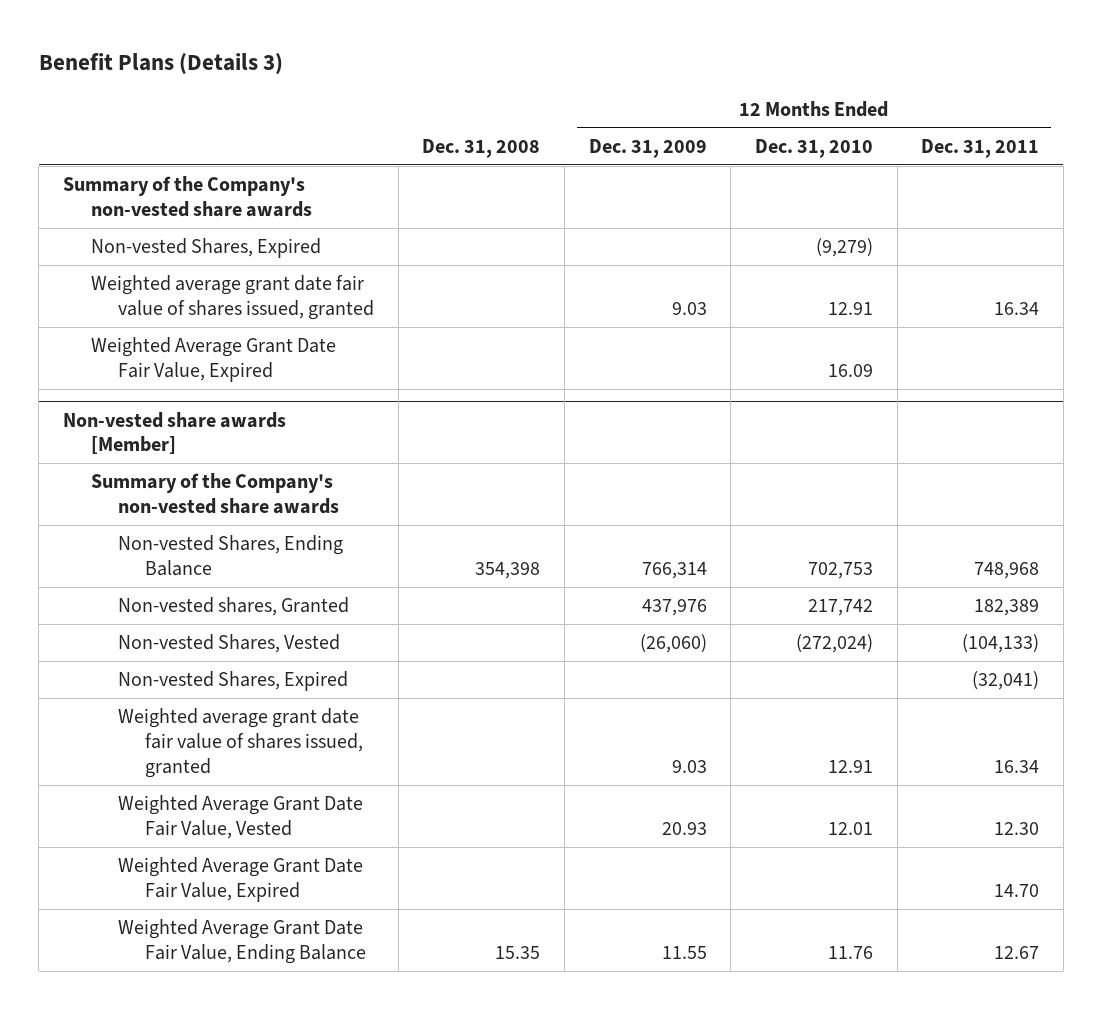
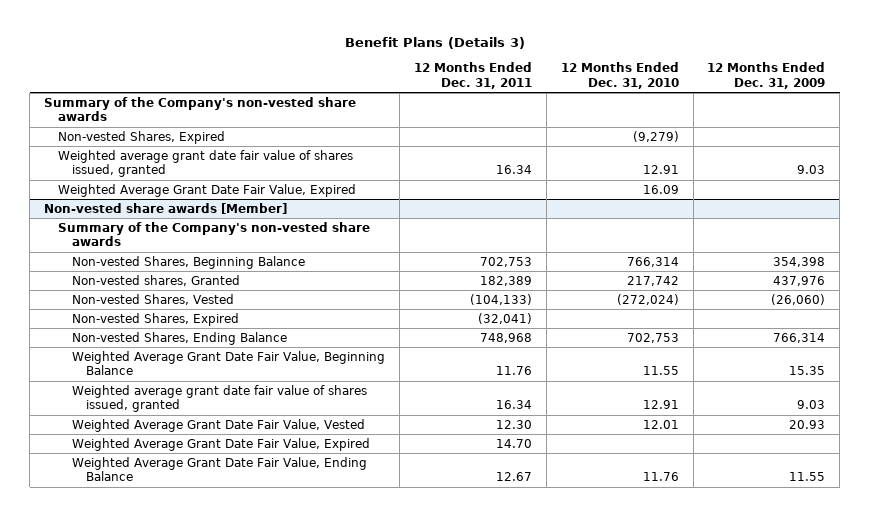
[422,138,541,158] Dec. 31, 2008 -> none
none -> [72,255,306,269] Non-vested Shares, Beginning Balance
[117,535,343,576] Non-vested Shares, Ending Balance -> [72,331,288,345] Non-vested Shares, Ending Balance
none -> [72,350,386,376] Weighted Average Grant Date Fair Value, Beginning Balance

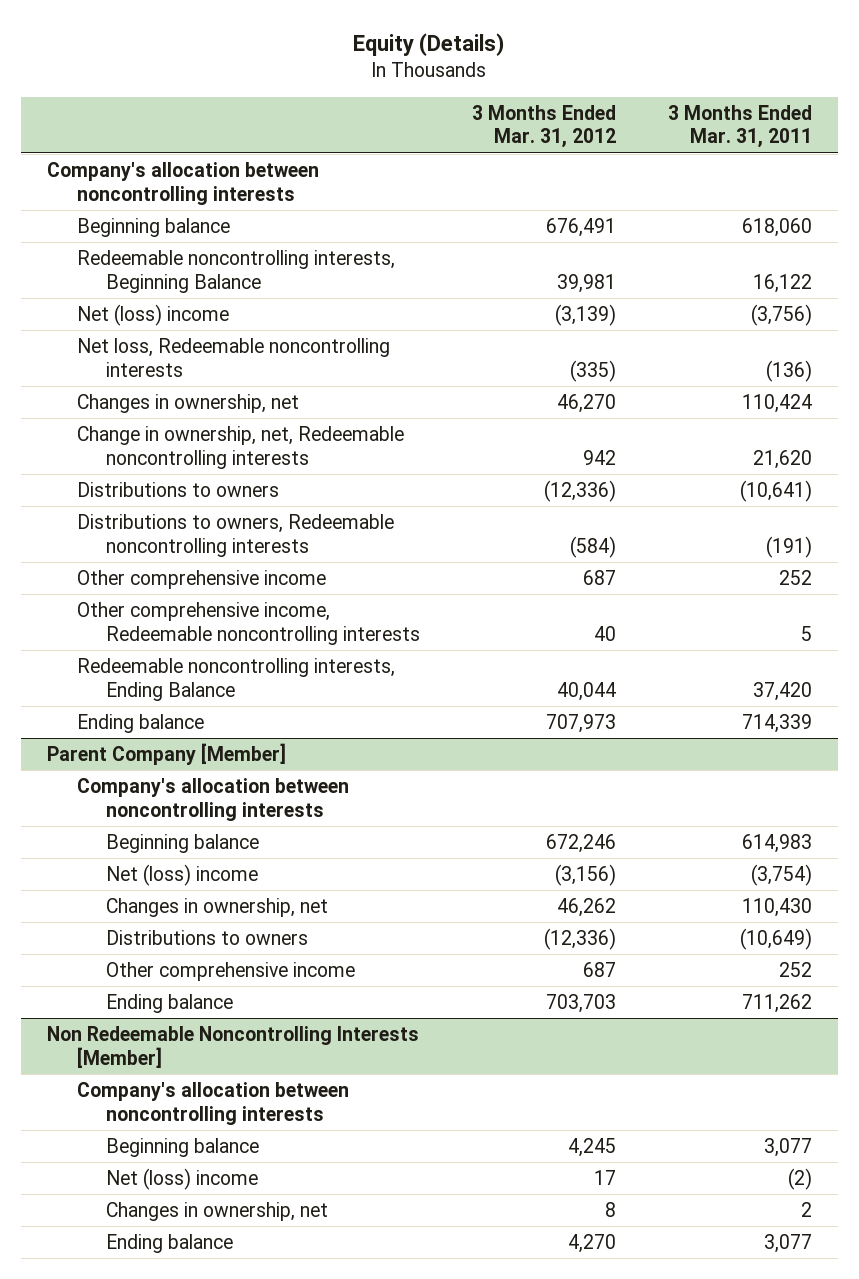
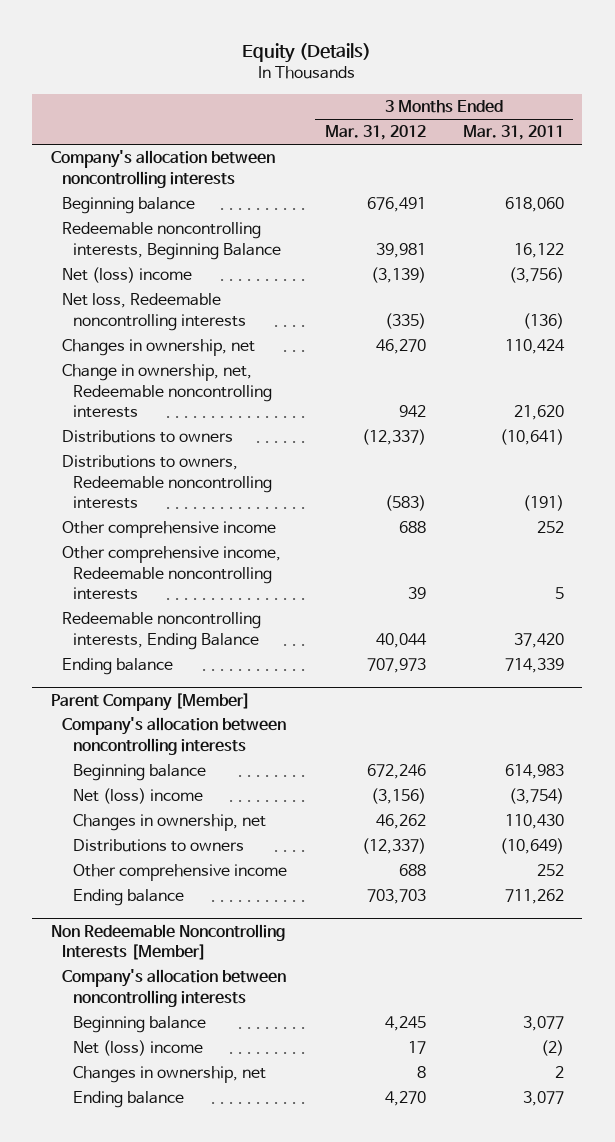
[543,480,616,503] (12,336) -> [361,429,426,446] (12,337)
[569,535,616,558] (584) -> [384,495,426,512] (583)
[582,570,616,586] 687 -> [398,521,426,534] 688
[593,625,616,641] 40 -> [407,587,426,600] 39
[543,928,616,951] (12,336) -> [361,838,426,855] (12,337)
[582,962,616,978] 687 -> [398,864,426,877] 688

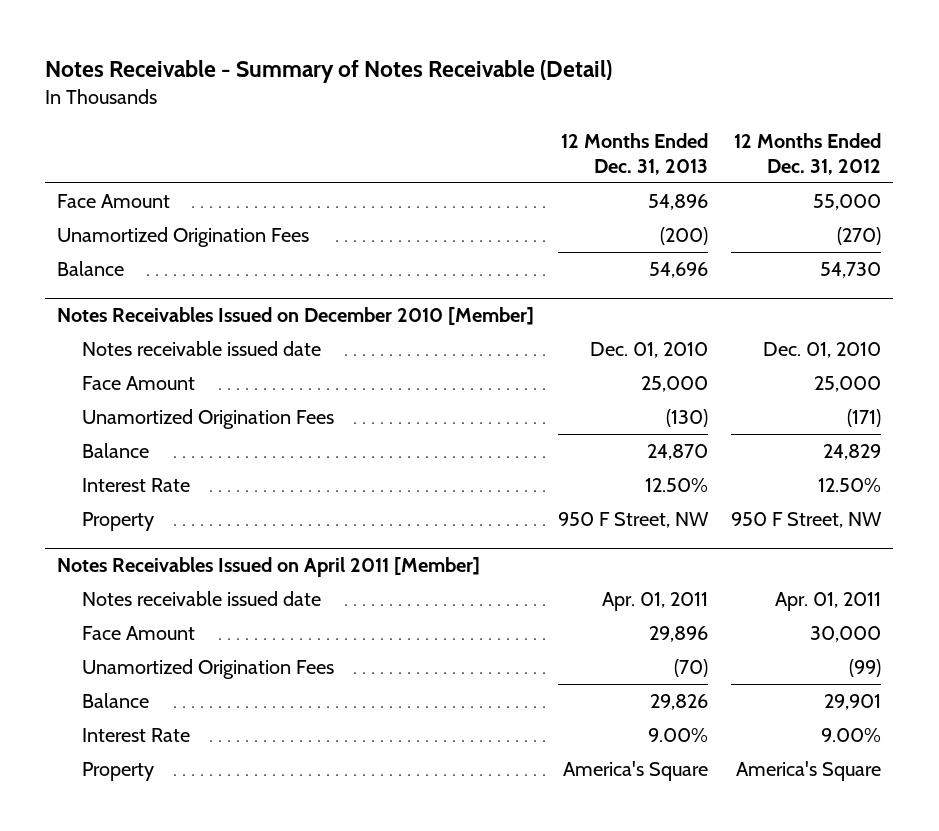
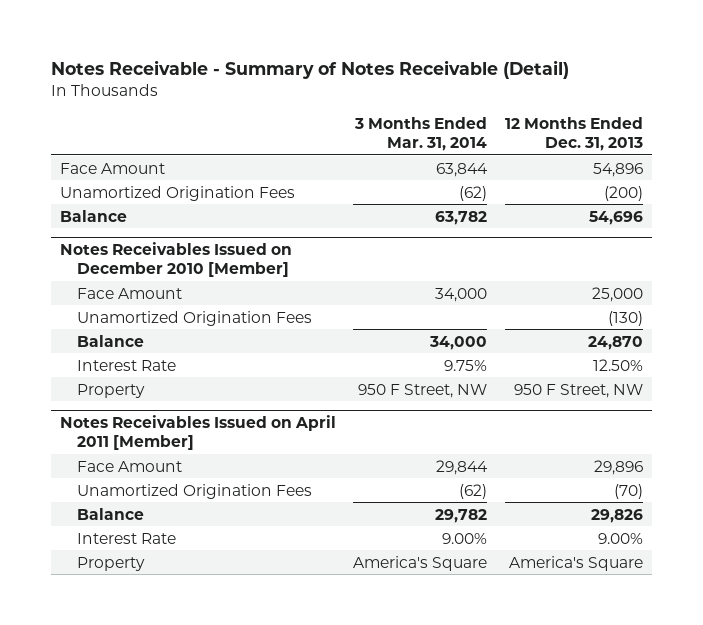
[734,132,882,175] 12 Months Ended Dec. 31, 2012 -> none
none -> [354,116,488,152] 3 Months Ended Mar. 31, 2014
[81,340,321,356] Notes receivable issued date -> none
[81,590,321,606] Notes receivable issued date -> none

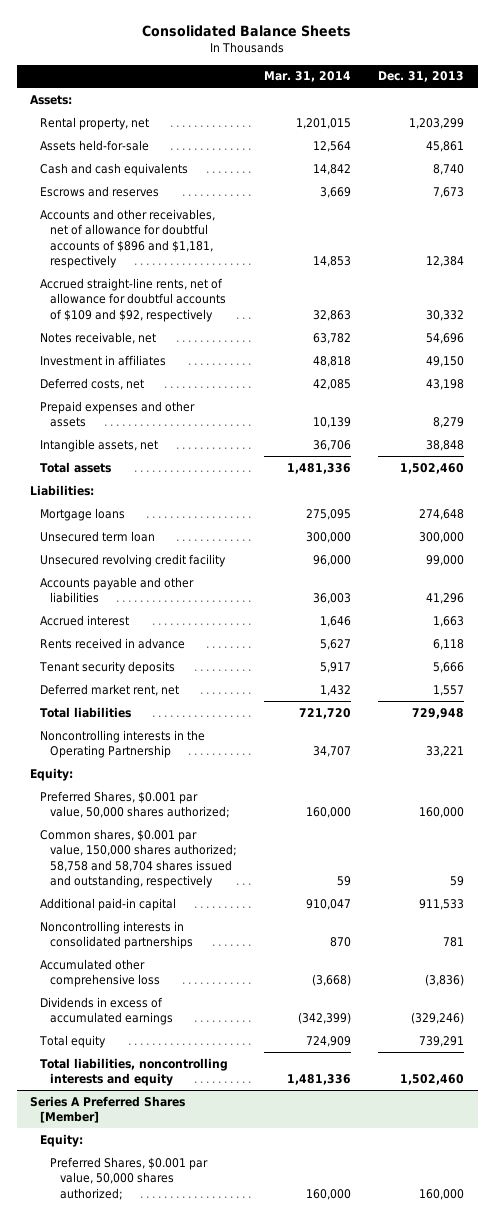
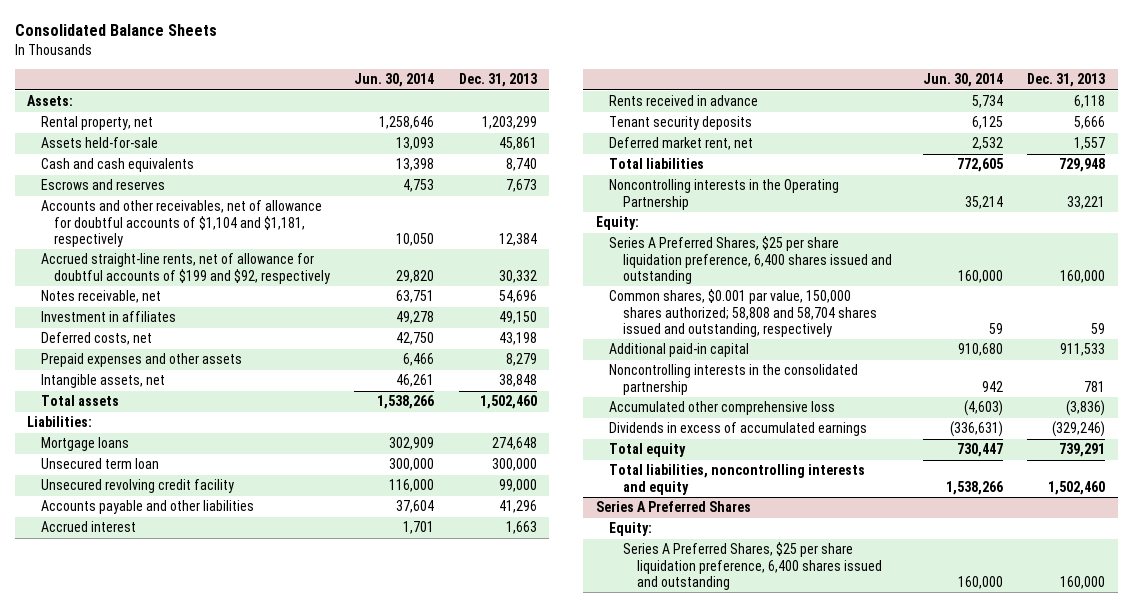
[264,71,352,83] Mar. 31, 2014 -> none
none -> [354,73,435,88] Jun. 30, 2014
[40,208,216,269] Accounts and other receivables, net of allowance for doubtful accounts of $896 and $1,181, respectively -> [40,200,322,247] Accounts and other receivables, net of allowance for doubtful accounts of $1,104 and $1,181, respectively
[40,277,227,322] Accrued straight-line rents, net of allowance for doubtful accounts of $109 and $92, respectively -> [40,253,331,284] Accrued straight-line rents, net of allowance for doubtful accounts of $199 and $92, respectively
[40,790,231,819] Preferred Shares, $0.001 par value, 50,000 shares authorized; -> [609,236,892,284] Series A Preferred Shares, $25 per share liquidation preference, 6,400 shares issued and outstanding
[40,828,238,889] Common shares, $0.001 par value, 150,000 shares authorized; 58,758 and 58,704 shares issued and outstanding, respectively -> [609,289,877,337] Common shares, $0.001 par value, 150,000 shares authorized; 58,808 and 58,704 shares issued and outstanding, respectively
[40,920,194,950] Noncontrolling interests in consolidated partnerships -> [609,364,859,395] Noncontrolling interests in the consolidated partnership
[30,1095,186,1124] Series A Preferred Shares [Member] -> [595,501,751,513] Series A Preferred Shares
[50,1156,209,1200] Preferred Shares, $0.001 par value, 50,000 shares authorized; -> [622,542,882,590] Series A Preferred Shares, $25 per share liquidation preference, 6,400 shares issued and outstanding

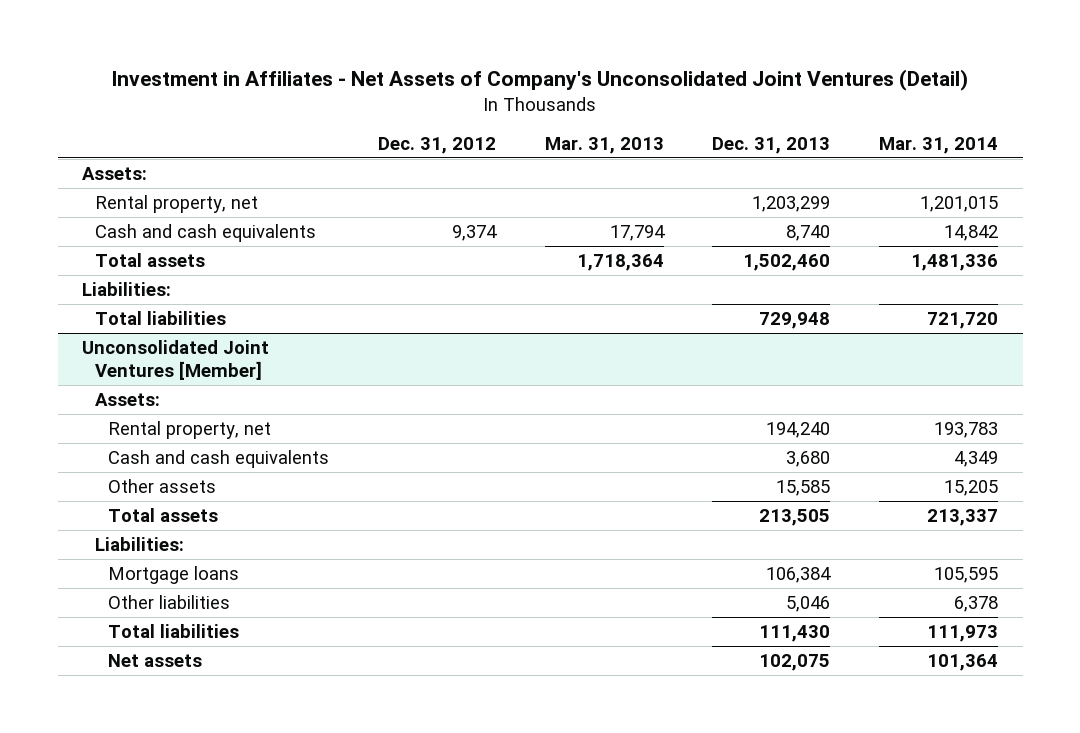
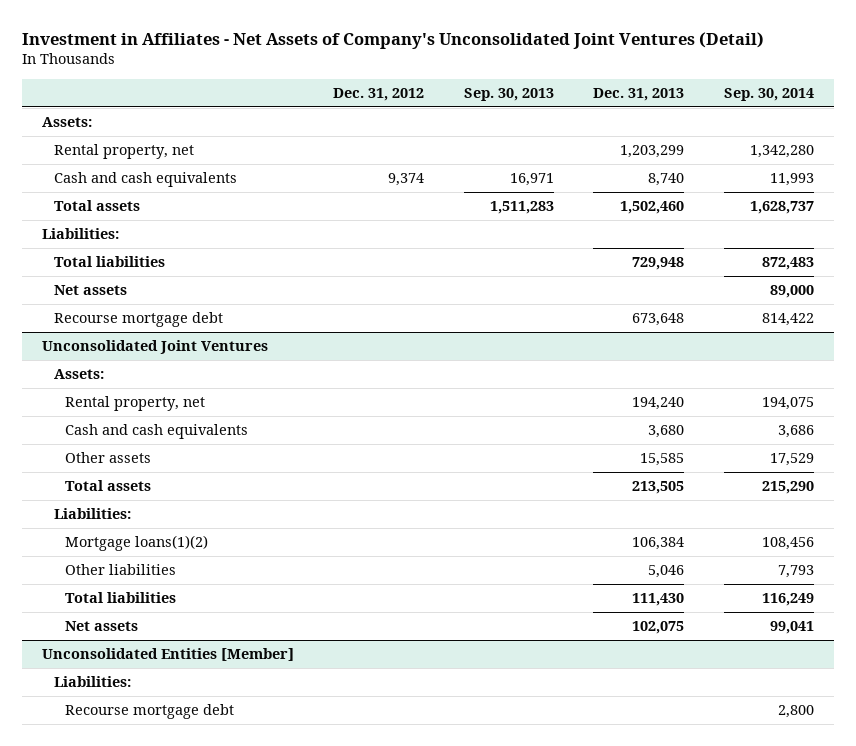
[544,137,664,155] Mar. 31, 2013 -> none
[879,137,999,155] Mar. 31, 2014 -> none
none -> [463,87,554,101] Sep. 30, 2013
none -> [723,87,814,101] Sep. 30, 2014
none -> [53,285,127,296] Net assets
none -> [53,312,223,328] Recourse mortgage debt
[82,339,270,381] Unconsolidated Joint Ventures [Member] -> [42,340,269,355] Unconsolidated Joint Ventures
[107,565,239,584] Mortgage loans -> [65,535,209,552] Mortgage loans(1)(2)
none -> [42,648,295,662] Unconsolidated Entities [Member]
none -> [53,676,131,688] Liabilities:
none -> [65,704,235,720] Recourse mortgage debt

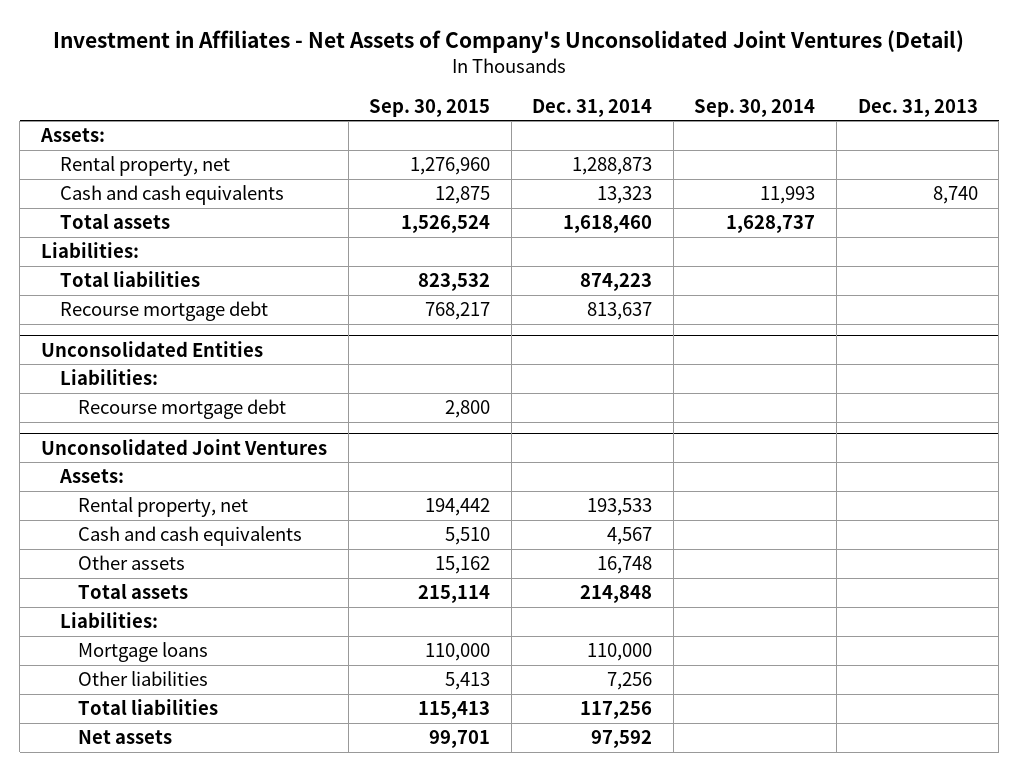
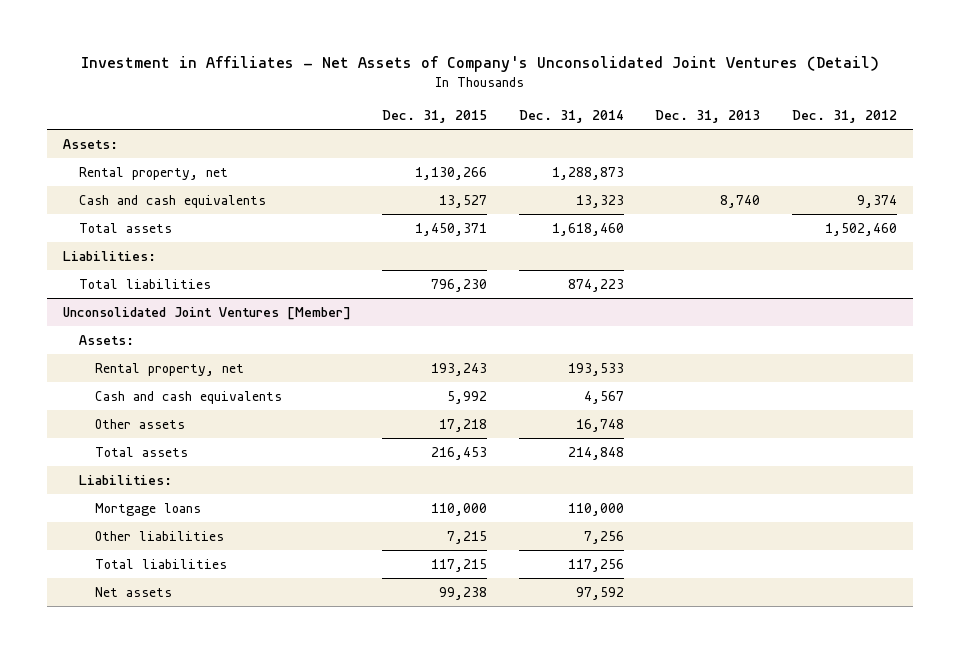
[369,98,491,117] Sep. 30, 2015 -> none
[694,98,816,117] Sep. 30, 2014 -> none
none -> [382,109,488,123] Dec. 31, 2015
none -> [791,109,897,123] Dec. 31, 2012
[59,301,268,322] Recourse mortgage debt -> none
[40,340,263,357] Unconsolidated Entities -> none
[59,369,158,386] Liabilities: -> none
[78,399,287,420] Recourse mortgage debt -> none
[40,438,327,455] Unconsolidated Joint Ventures -> [62,306,351,320] Unconsolidated Joint Ventures [Member]

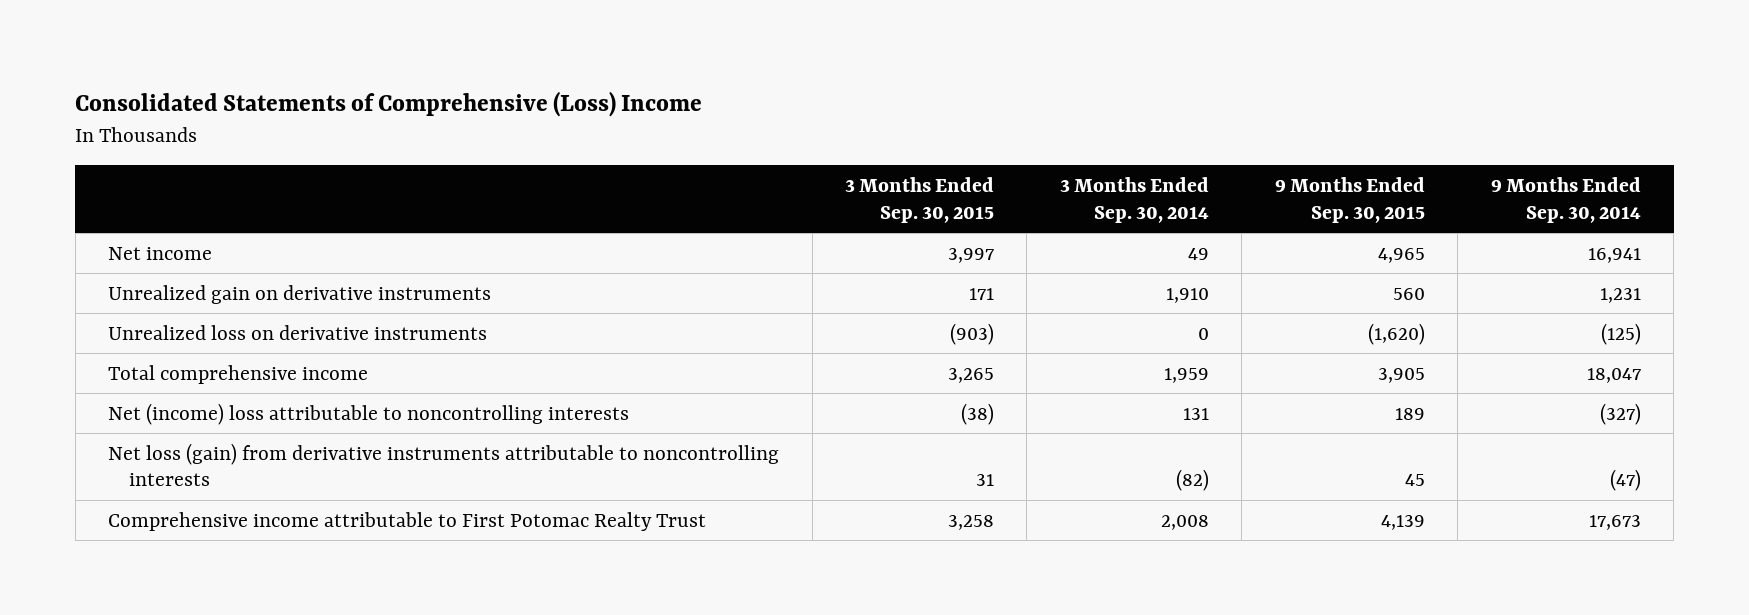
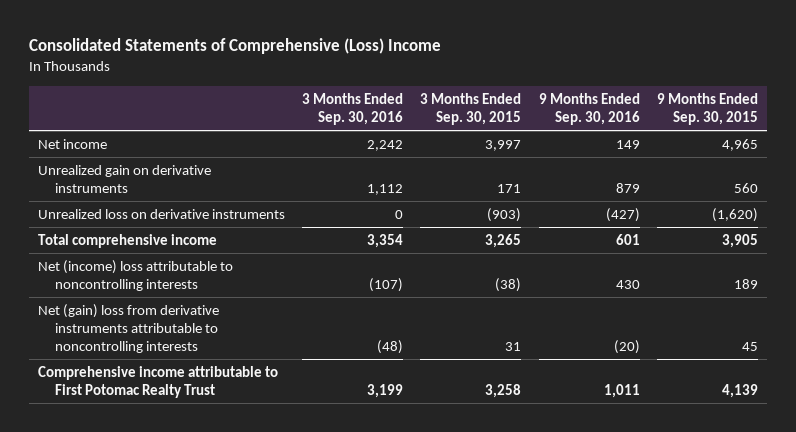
[1059,177,1209,223] 3 Months Ended Sep. 30, 2014 -> none
[1490,177,1641,223] 9 Months Ended Sep. 30, 2014 -> none
none -> [302,92,404,125] 3 Months Ended Sep. 30, 2016
none -> [538,92,640,125] 9 Months Ended Sep. 30, 2016
[108,442,780,487] Net loss (gain) from derivative instruments attributable to noncontrolling interests -> [37,303,219,353] Net (gain) loss from derivative instruments attributable to noncontrolling interests

